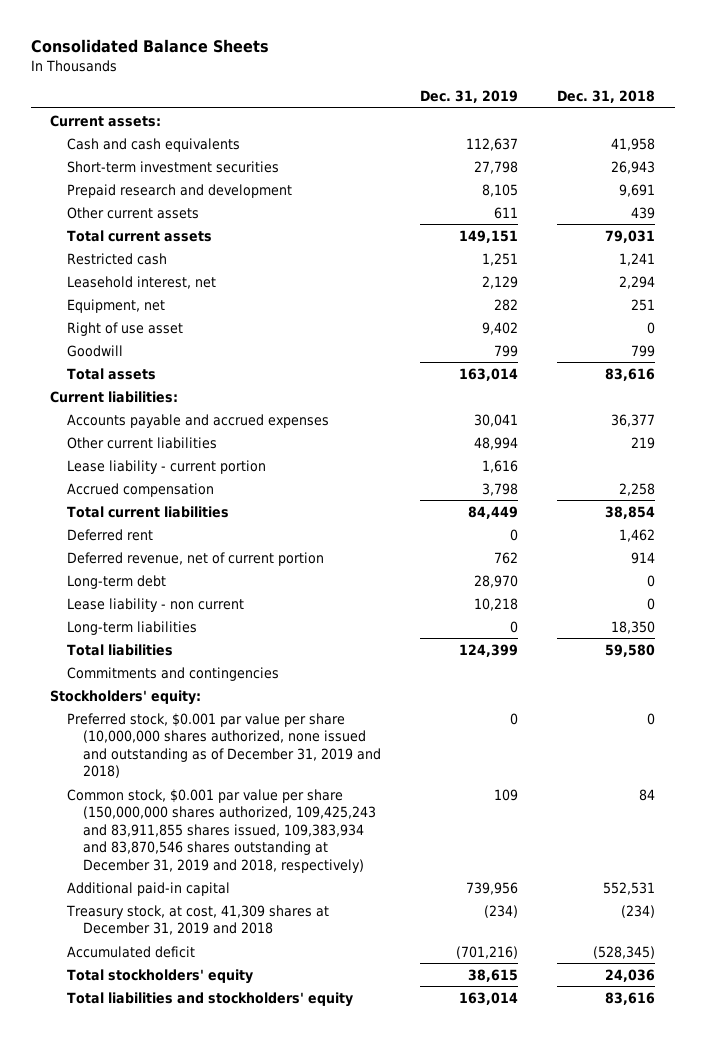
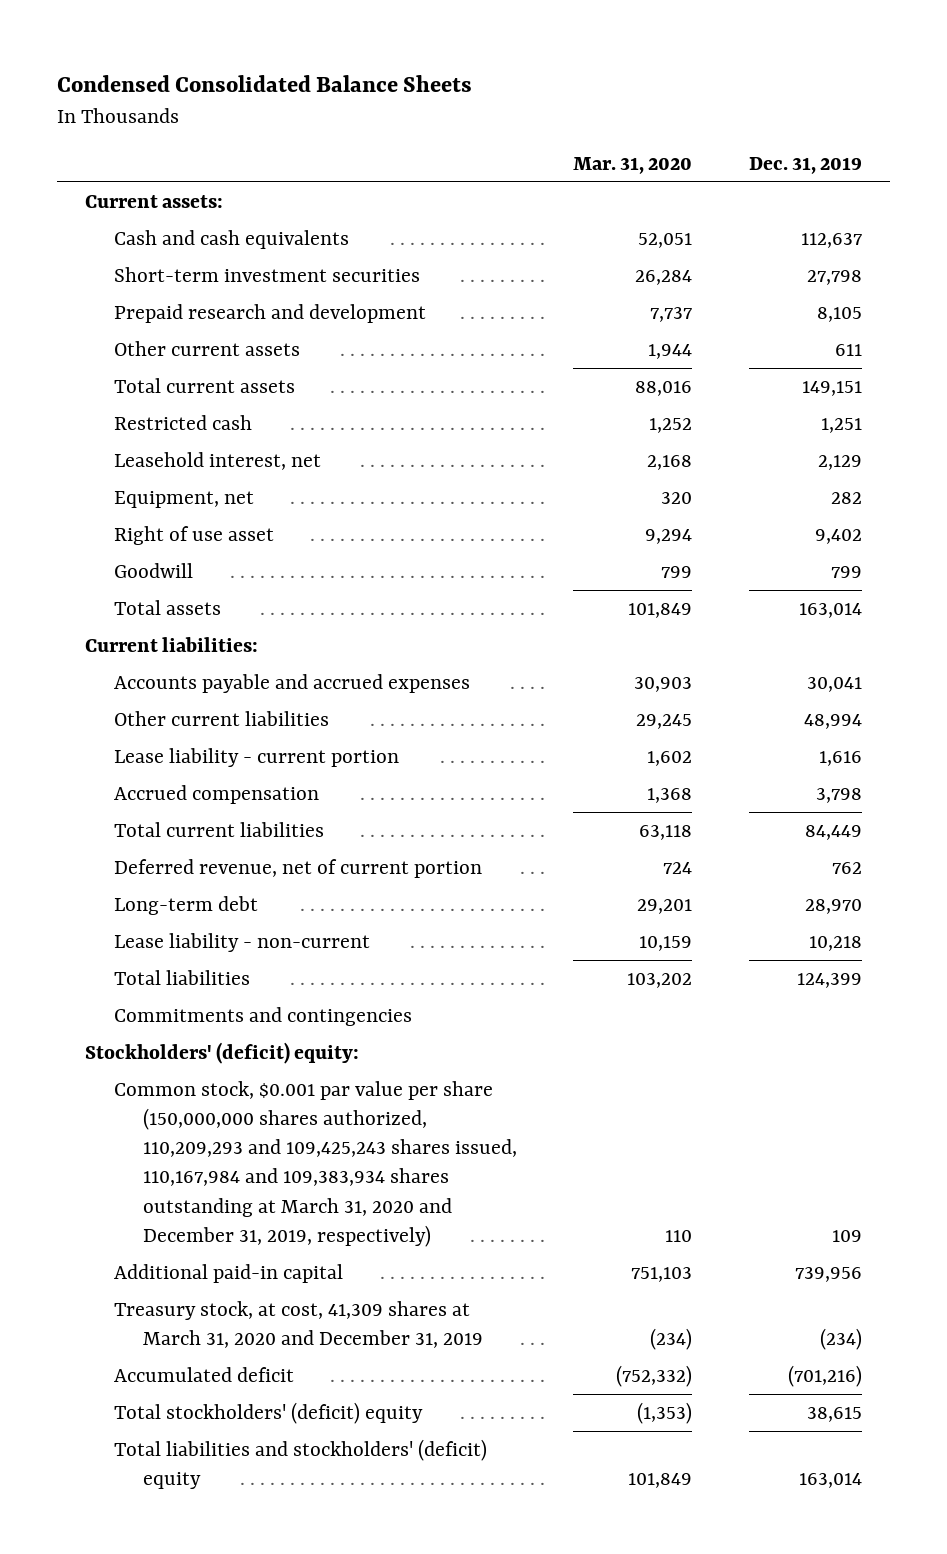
[30,39,269,54] Consolidated Balance Sheets -> [57,75,473,93] Condensed Consolidated Balance Sheets
[557,90,656,104] Dec. 31, 2018 -> none
none -> [573,156,693,174] Mar. 31, 2020
[66,528,153,541] Deferred rent -> none
[66,620,197,635] Long-term liabilities -> none
[66,597,244,612] Lease liability - non current -> [113,932,370,952] Lease liability - non-current
[66,712,382,779] Preferred stock, $0.001 par value per share (10,000,000 shares authorized, none issued and outstanding as of December 31, 2019 and 2018) -> none
[50,689,202,705] Stockholders' equity: -> [85,1041,360,1064] Stockholders' (deficit) equity:
[66,788,377,873] Common stock, $0.001 par value per share (150,000,000 shares authorized, 109,425,243 and 83,911,855 shares issued, 109,383,934 and 83,870,546 shares outstanding at December 31, 2019 and 2018, respectively) -> [113,1080,517,1247] Common stock, $0.001 par value per share (150,000,000 shares authorized, 110,209,293 and 109,425,243 shares issued, 110,167,984 and 109,383,934 shares outstanding at March 31, 2020 and December 31, 2019, respectively)
[65,904,329,936] Treasury stock, at cost, 41,309 shares at December 31, 2019 and 2018 -> [113,1300,483,1349] Treasury stock, at cost, 41,309 shares at March 31, 2020 and December 31, 2019
[66,968,253,984] Total stockholders' equity -> [113,1401,423,1424] Total stockholders' (deficit) equity
[66,991,353,1007] Total liabilities and stockholders' equity -> [113,1438,487,1490] Total liabilities and stockholders' (deficit) equity

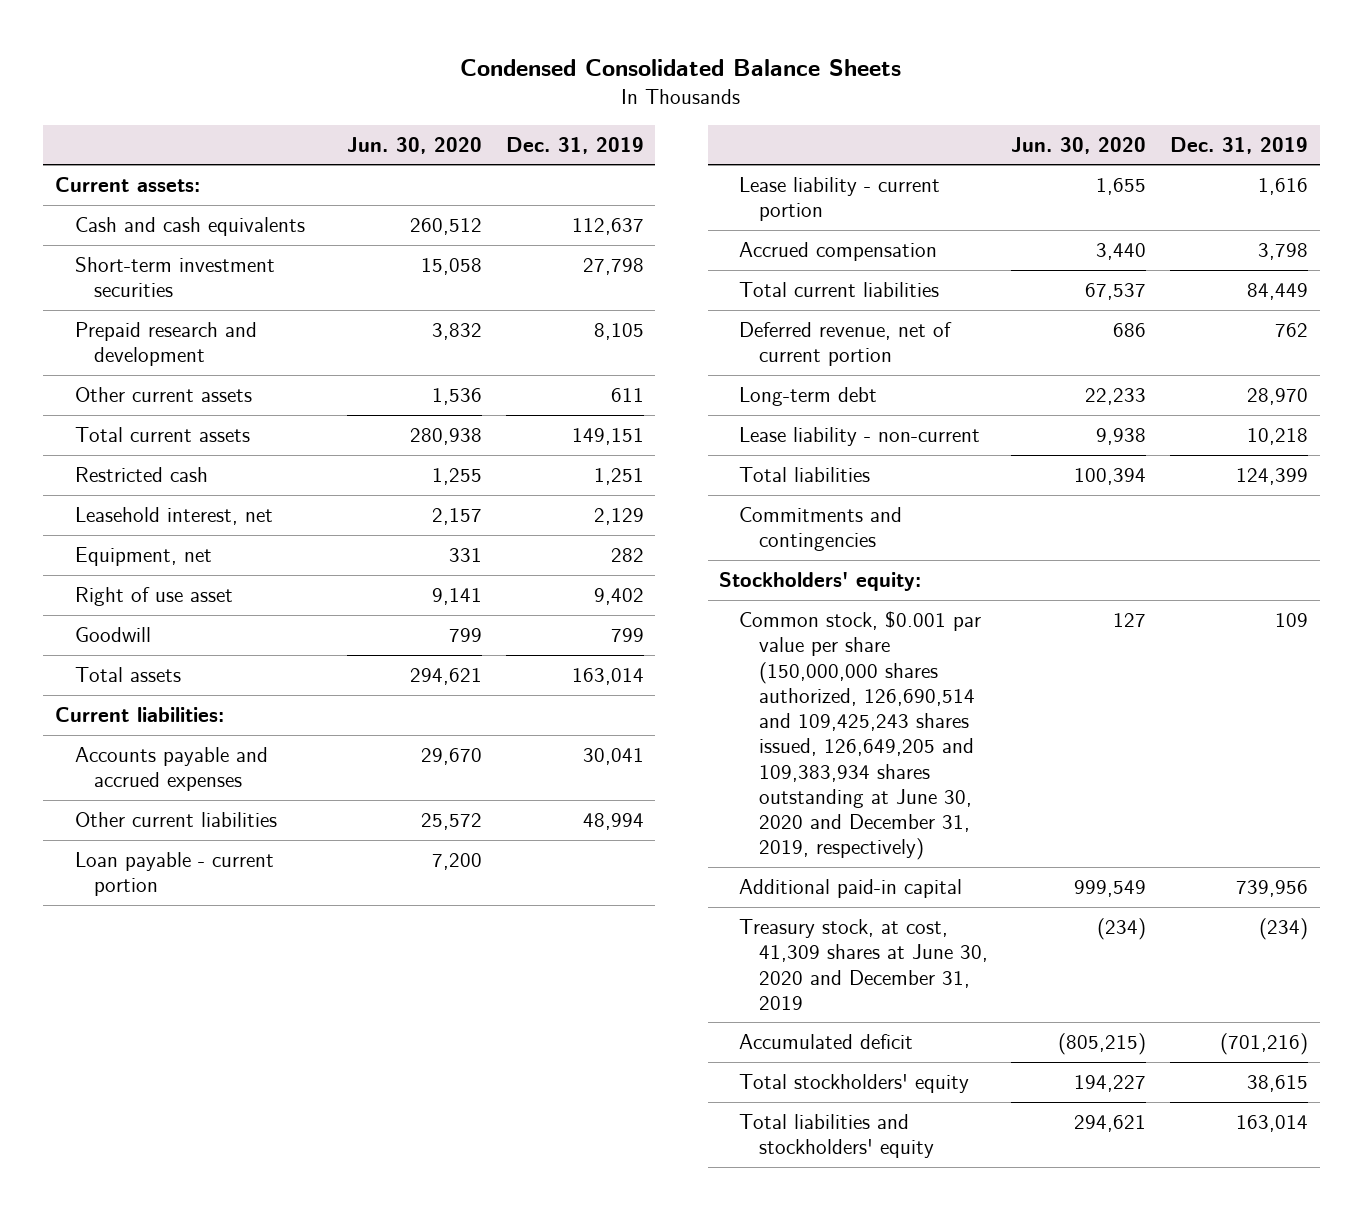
[573,156,693,174] Mar. 31, 2020 -> none
none -> [346,136,482,154] Jun. 30, 2020
none -> [74,852,274,897] Loan payable - current portion
[85,1041,360,1064] Stockholders' (deficit) equity: -> [719,572,922,592] Stockholders' equity:
[113,1080,517,1247] Common stock, $0.001 par value per share (150,000,000 shares authorized, 110,209,293 and 109,425,243 shares issued, 110,167,984 and 109,383,934 shares outstanding at March 31, 2020 and December 31, 2019, respectively) -> [739,611,982,861] Common stock, $0.001 par value per share (150,000,000 shares authorized, 126,690,514 and 109,425,243 shares issued, 126,649,205 and 109,383,934 shares outstanding at June 30, 2020 and December 31, 2019, respectively)
[113,1300,483,1349] Treasury stock, at cost, 41,309 shares at March 31, 2020 and December 31, 2019 -> [739,919,988,1010] Treasury stock, at cost, 41,309 shares at June 30, 2020 and December 31, 2019
[113,1401,423,1424] Total stockholders' (deficit) equity -> [739,1074,970,1094] Total stockholders' equity
[113,1438,487,1490] Total liabilities and stockholders' (deficit) equity -> [739,1114,934,1159] Total liabilities and stockholders' equity

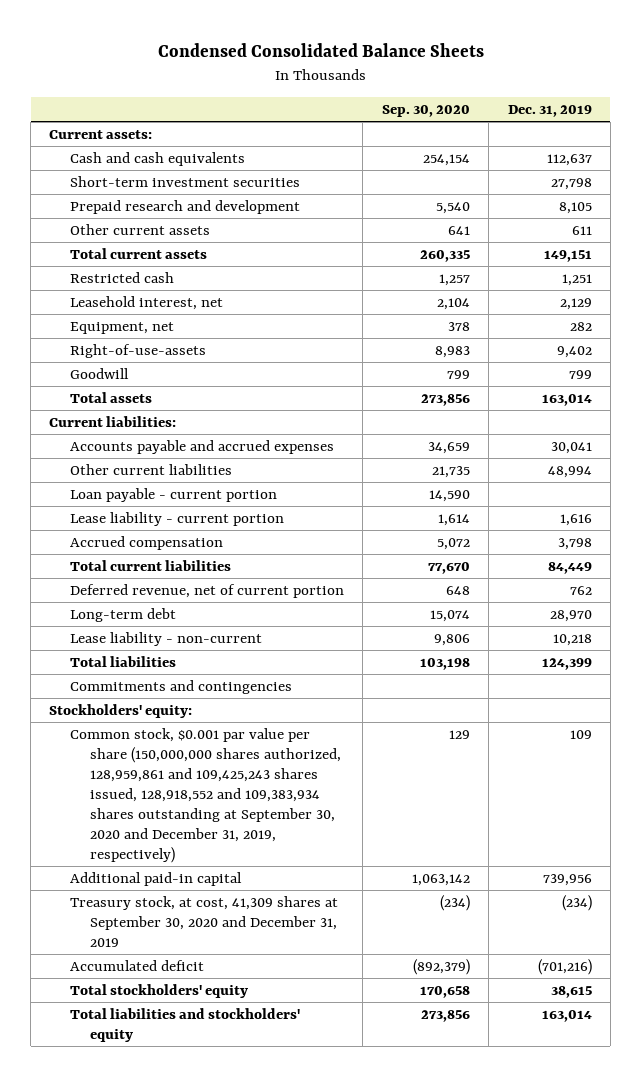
[346,136,482,154] Jun. 30, 2020 -> none
none -> [381,105,470,118] Sep. 30, 2020
[74,587,233,607] Right of use asset -> [69,344,206,359] Right-of-use-assets
[739,611,982,861] Common stock, $0.001 par value per share (150,000,000 shares authorized, 126,690,514 and 109,425,243 shares issued, 126,649,205 and 109,383,934 shares outstanding at June 30, 2020 and December 31, 2019, respectively) -> [69,728,342,863] Common stock, $0.001 par value per share (150,000,000 shares authorized, 128,959,861 and 109,425,243 shares issued, 128,918,552 and 109,383,934 shares outstanding at September 30, 2020 and December 31, 2019, respectively)
[739,919,988,1010] Treasury stock, at cost, 41,309 shares at June 30, 2020 and December 31, 2019 -> [69,896,338,947] Treasury stock, at cost, 41,309 shares at September 30, 2020 and December 31, 2019

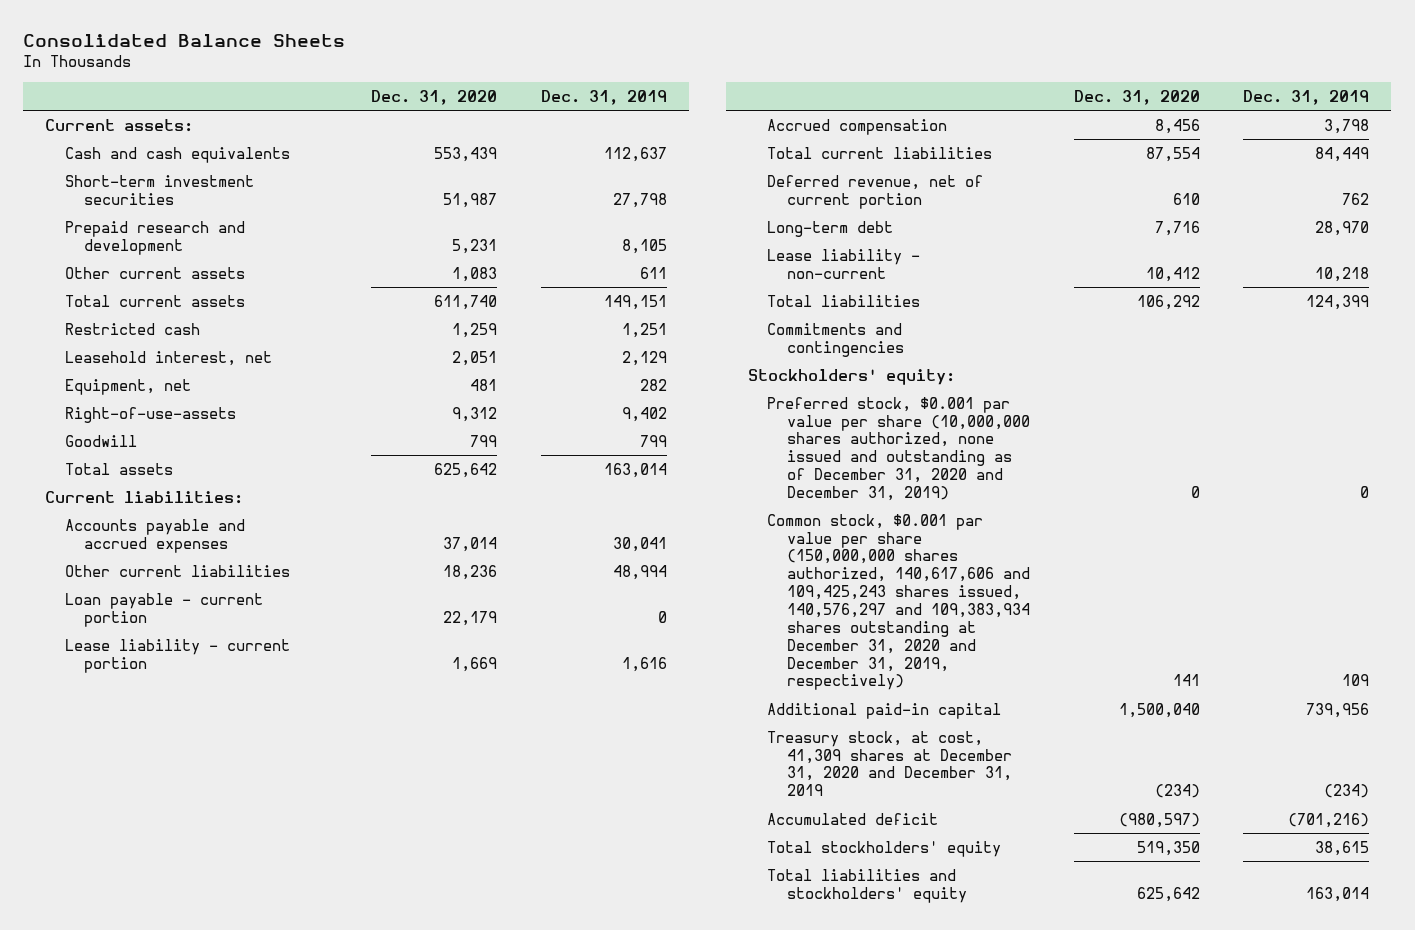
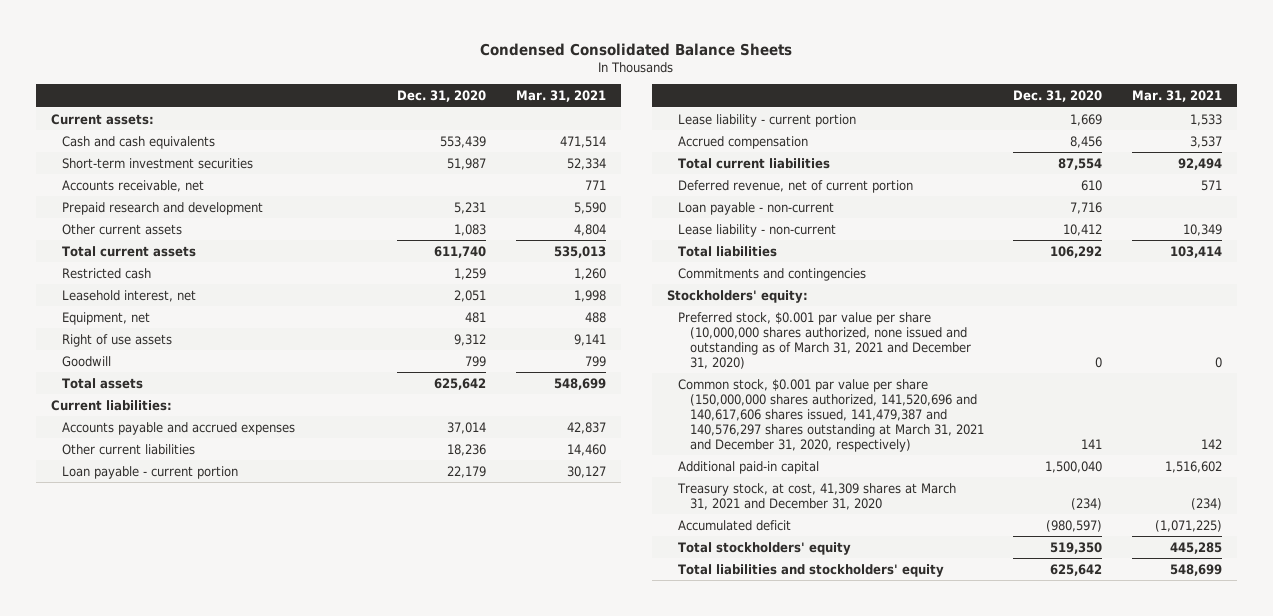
[23,33,346,47] Consolidated Balance Sheets -> [480,43,793,57] Condensed Consolidated Balance Sheets
[540,89,667,105] Dec. 31, 2019 -> none
none -> [515,90,606,103] Mar. 31, 2021
none -> [62,179,205,192] Accounts receivable, net
[64,406,236,423] Right-of-use-assets -> [62,333,173,347] Right of use assets
[767,220,894,237] Long-term debt -> [678,201,835,215] Loan payable - non-current
[767,396,1030,502] Preferred stock, $0.001 par value per share (10,000,000 shares authorized, none issued and outstanding as of December 31, 2020 and December 31, 2019) -> [678,311,971,369] Preferred stock, $0.001 par value per share (10,000,000 shares authorized, none issued and outstanding as of March 31, 2021 and December 31, 2020)
[767,513,1030,691] Common stock, $0.001 par value per share (150,000,000 shares authorized, 140,617,606 and 109,425,243 shares issued, 140,576,297 and 109,383,934 shares outstanding at December 31, 2020 and December 31, 2019, respectively) -> [678,378,984,452] Common stock, $0.001 par value per share (150,000,000 shares authorized, 141,520,696 and 140,617,606 shares issued, 141,479,387 and 140,576,297 shares outstanding at March 31, 2021 and December 31, 2020, respectively)
[767,730,1012,797] Treasury stock, at cost, 41,309 shares at December 31, 2020 and December 31, 2019 -> [677,482,957,510] Treasury stock, at cost, 41,309 shares at March 31, 2021 and December 31, 2020

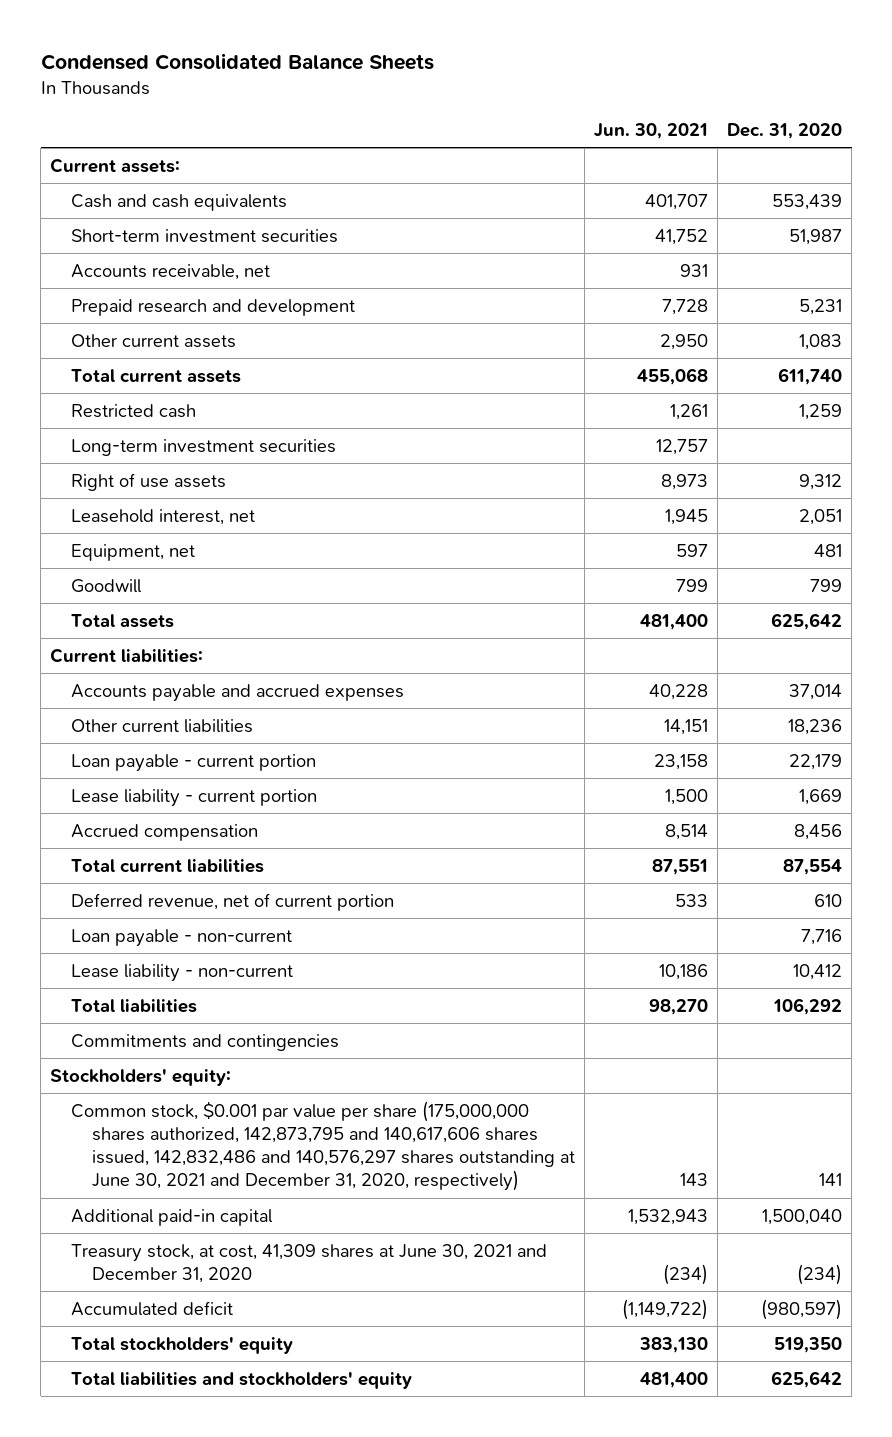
[515,90,606,103] Mar. 31, 2021 -> none
none -> [594,122,709,139] Jun. 30, 2021
none -> [71,438,337,456] Long-term investment securities
[62,333,173,347] Right of use assets -> [71,472,227,491] Right of use assets
[678,311,971,369] Preferred stock, $0.001 par value per share (10,000,000 shares authorized, none issued and outstanding as of March 31, 2021 and December 31, 2020) -> none
[678,378,984,452] Common stock, $0.001 par value per share (150,000,000 shares authorized, 141,520,696 and 140,617,606 shares issued, 141,479,387 and 140,576,297 shares outstanding at March 31, 2021 and December 31, 2020, respectively) -> [71,1100,576,1191] Common stock, $0.001 par value per share (175,000,000 shares authorized, 142,873,795 and 140,617,606 shares issued, 142,832,486 and 140,576,297 shares outstanding at June 30, 2021 and December 31, 2020, respectively)
[677,482,957,510] Treasury stock, at cost, 41,309 shares at March 31, 2021 and December 31, 2020 -> [71,1243,548,1283] Treasury stock, at cost, 41,309 shares at June 30, 2021 and December 31, 2020

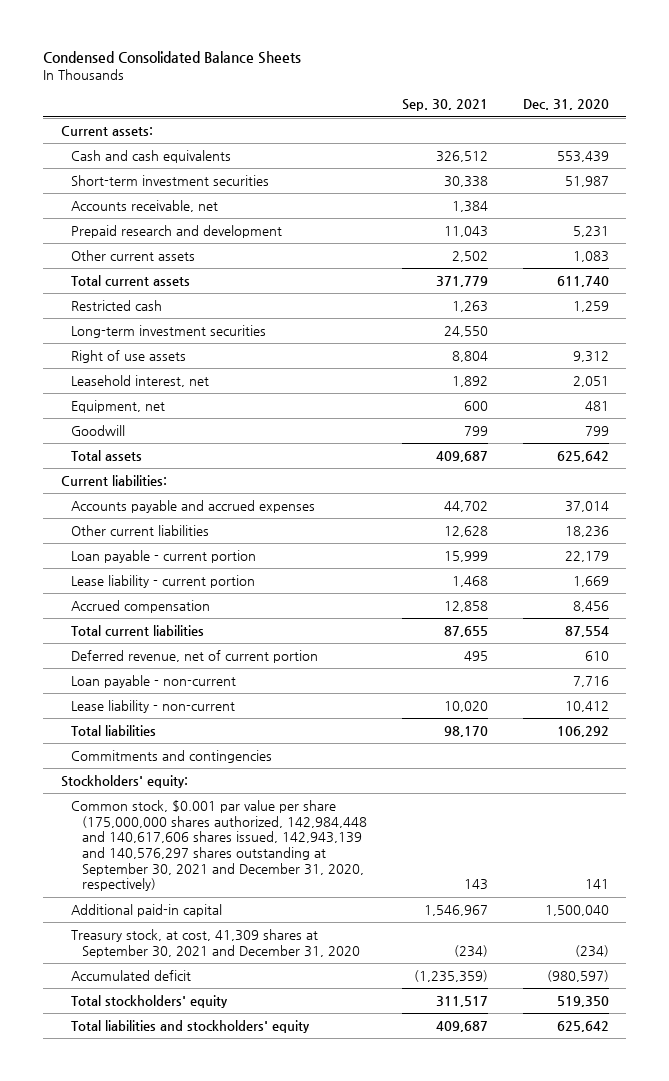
[594,122,709,139] Jun. 30, 2021 -> none
none -> [401,99,488,112] Sep. 30, 2021
[71,1100,576,1191] Common stock, $0.001 par value per share (175,000,000 shares authorized, 142,873,795 and 140,617,606 shares issued, 142,832,486 and 140,576,297 shares outstanding at June 30, 2021 and December 31, 2020, respectively) -> [71,799,367,892] Common stock, $0.001 par value per share (175,000,000 shares authorized, 142,984,448 and 140,617,606 shares issued, 142,943,139 and 140,576,297 shares outstanding at September 30, 2021 and December 31, 2020, respectively)
[71,1243,548,1283] Treasury stock, at cost, 41,309 shares at June 30, 2021 and December 31, 2020 -> [71,928,360,958] Treasury stock, at cost, 41,309 shares at September 30, 2021 and December 31, 2020

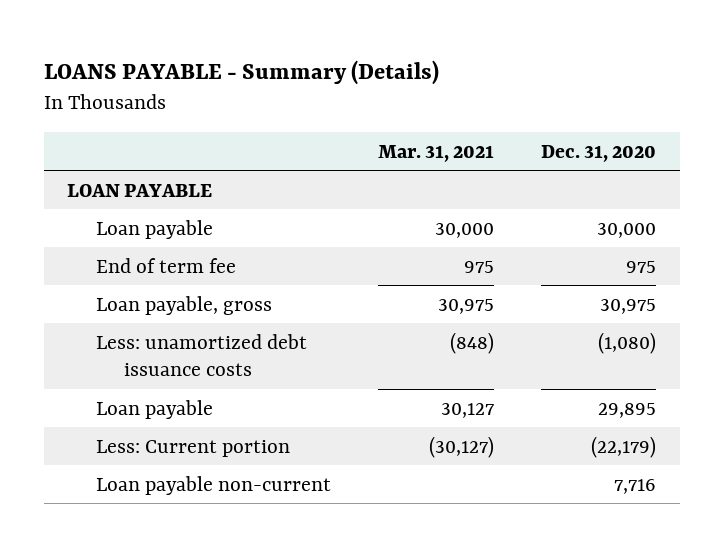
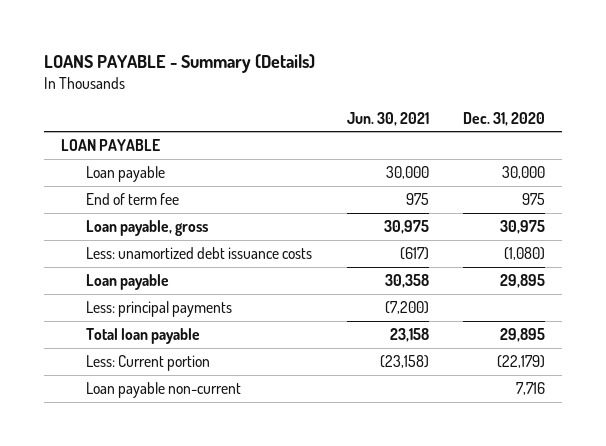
[378,144,495,162] Mar. 31, 2021 -> none
none -> [346,111,429,126] Jun. 30, 2021
none -> [86,301,233,318] Less: principal payments
none -> [86,328,201,345] Total loan payable

